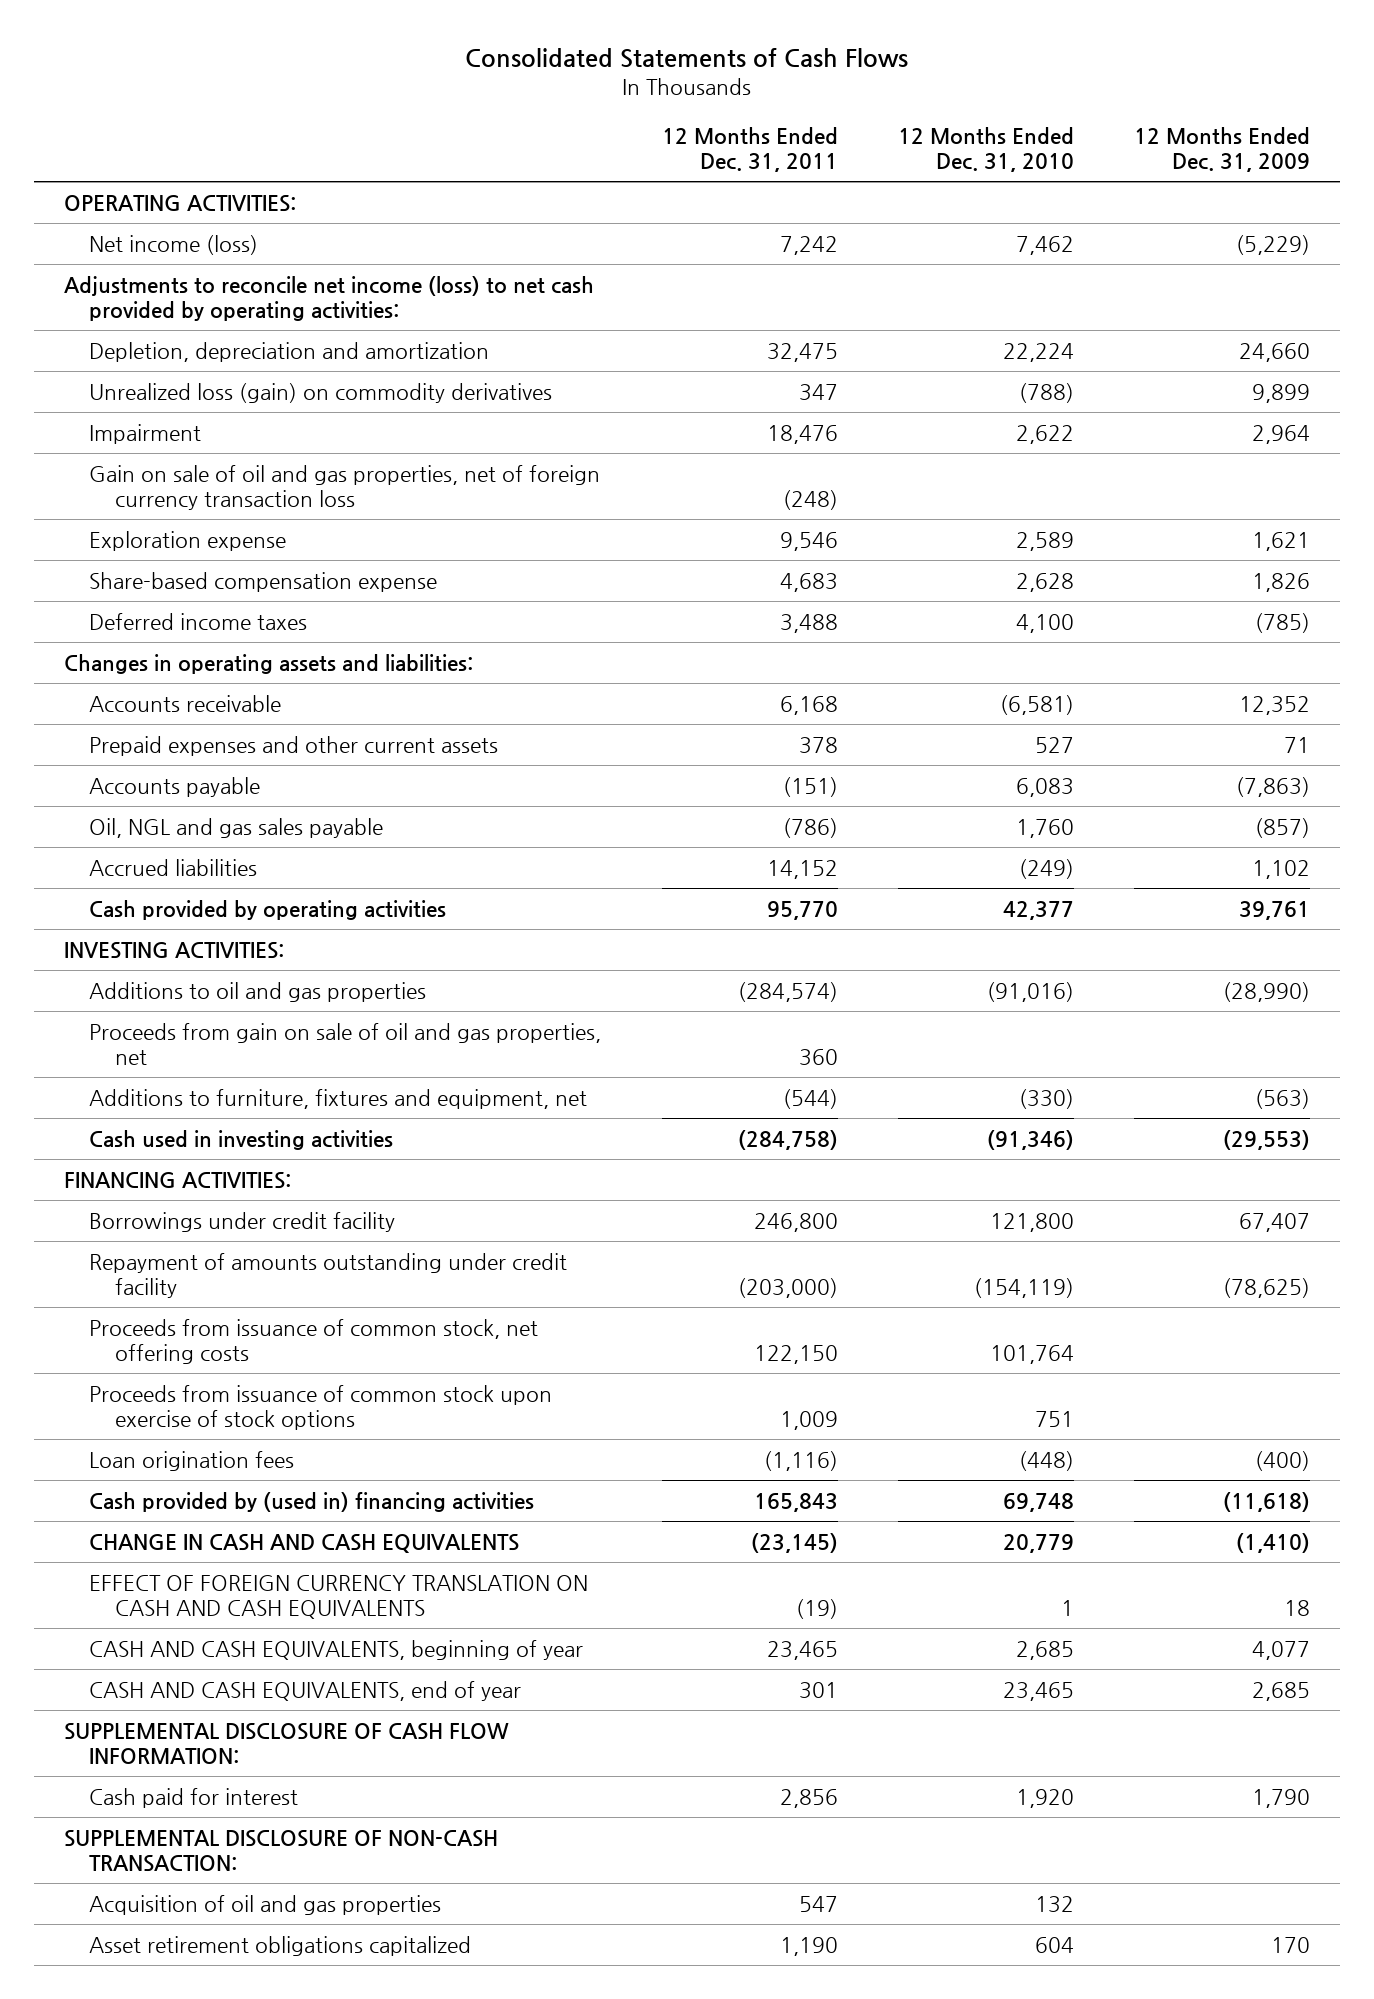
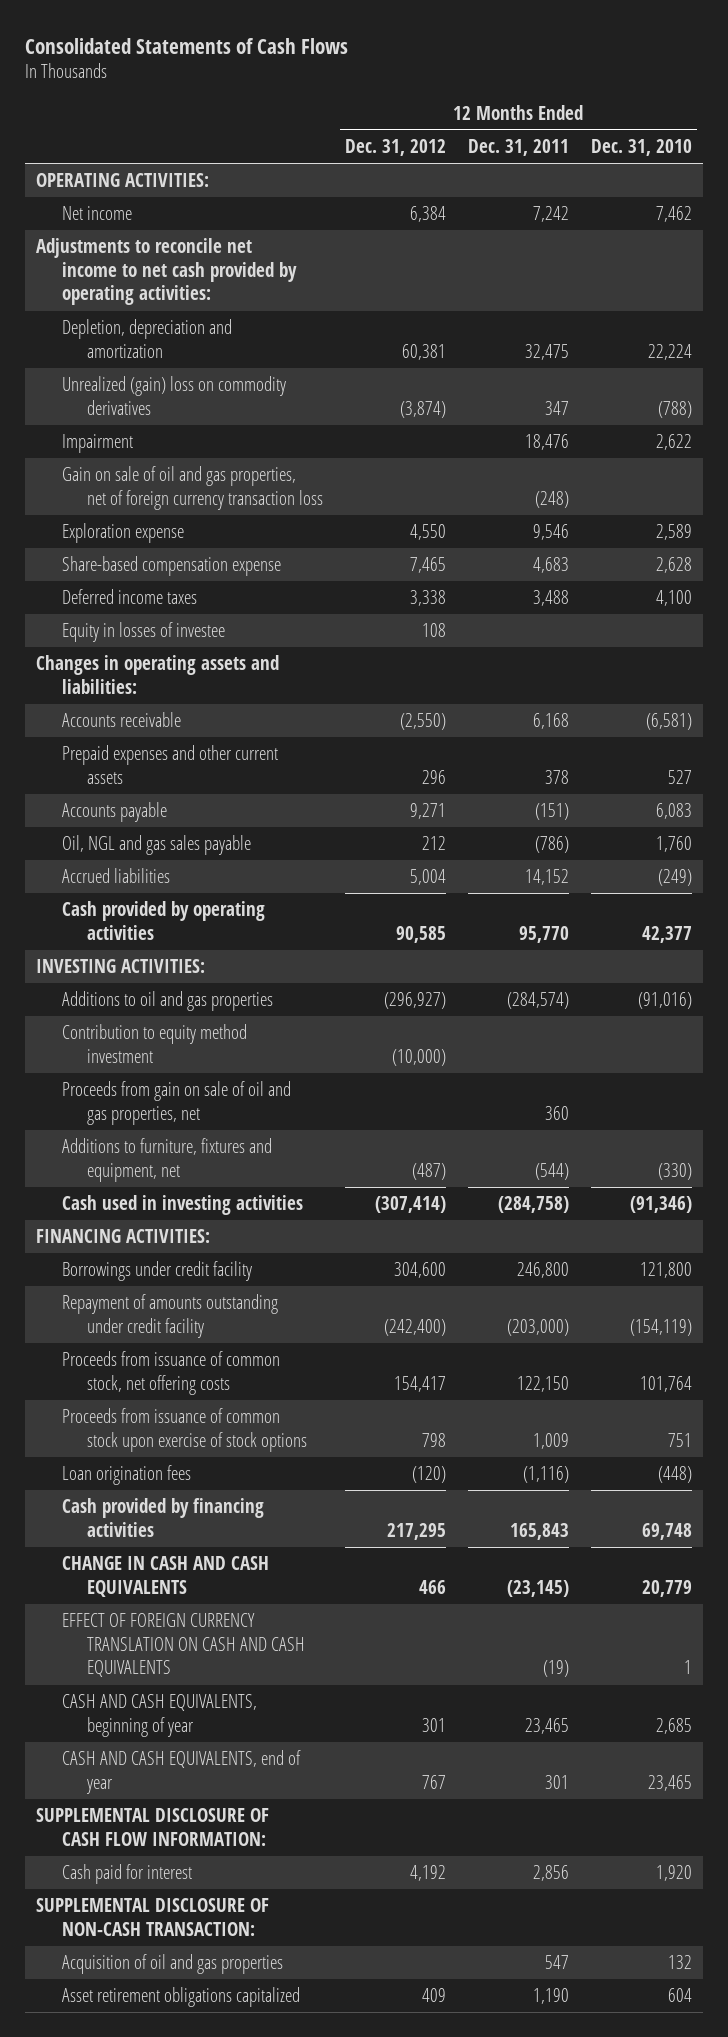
[1133,126,1310,172] 12 Months Ended Dec. 31, 2009 -> none
none -> [345,139,447,157] Dec. 31, 2012
[89,234,259,255] Net income (loss) -> [61,206,132,221] Net income
[64,275,595,321] Adjustments to reconcile net income (loss) to net cash provided by operating activities: -> [36,238,297,306] Adjustments to reconcile net income to net cash provided by operating activities:
[89,382,553,403] Unrealized loss (gain) on commodity derivatives -> [61,376,286,415] Unrealized (gain) loss on commodity derivatives
none -> [61,622,225,643] Equity in losses of investee
none -> [61,1024,247,1063] Contribution to equity method investment
[89,1491,535,1512] Cash provided by (used in) financing activities -> [61,1498,264,1537] Cash provided by financing activities

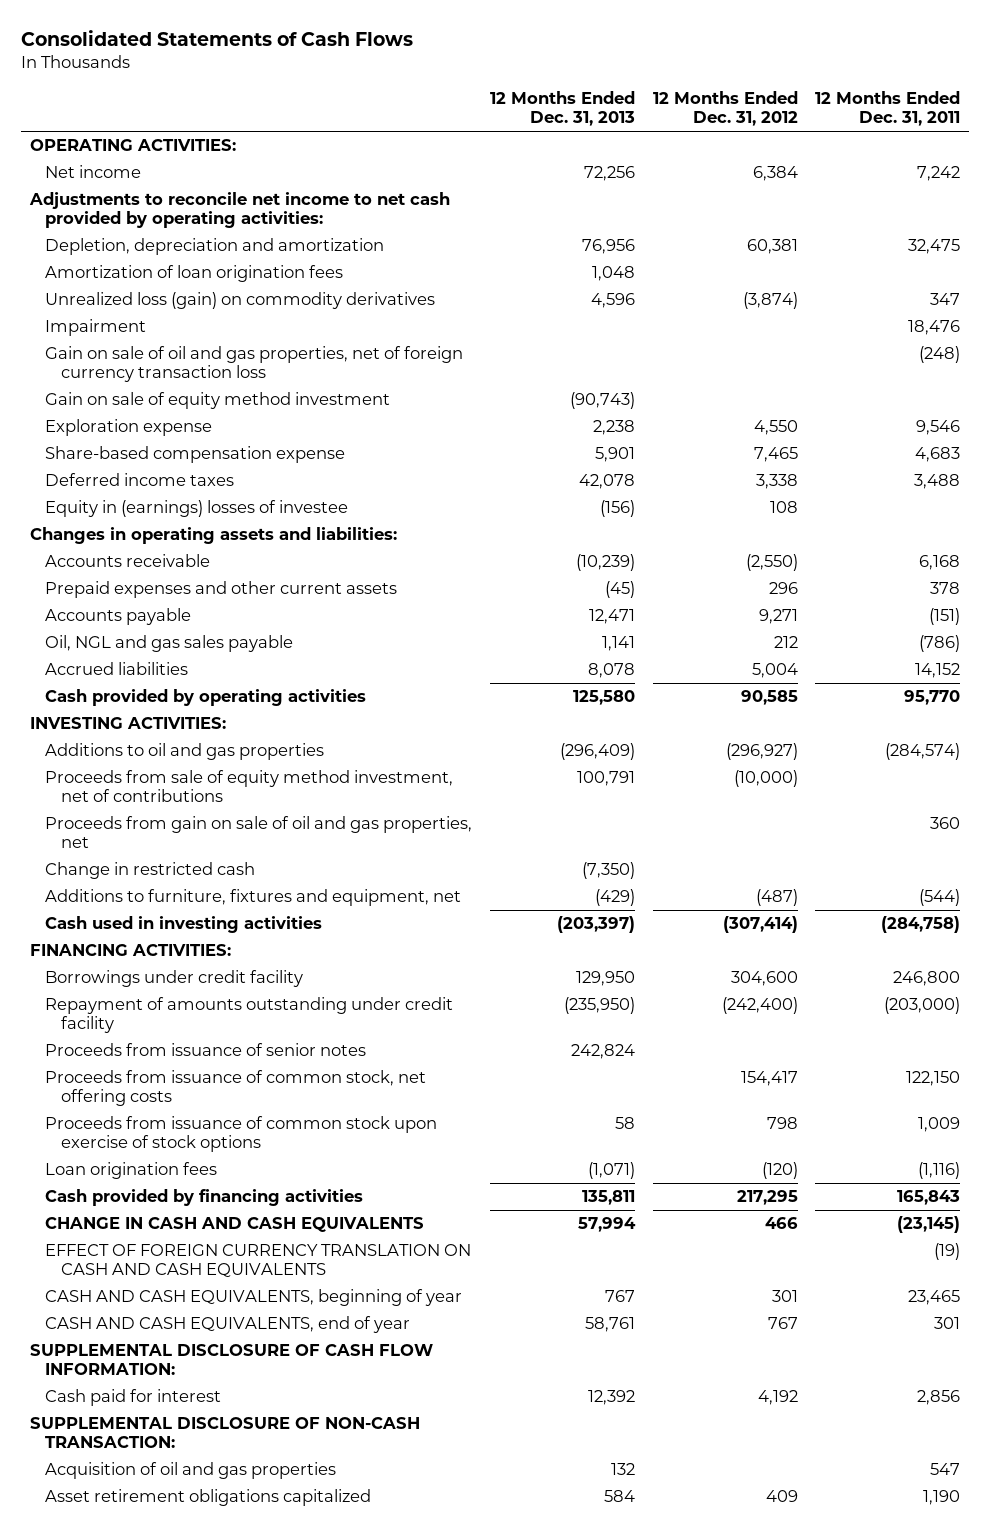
[590,139,692,157] Dec. 31, 2010 -> none
none -> [490,91,636,127] 12 Months Ended Dec. 31, 2013
none -> [45,265,344,283] Amortization of loan origination fees
[61,376,286,415] Unrealized (gain) loss on commodity derivatives -> [45,292,436,310] Unrealized loss (gain) on commodity derivatives
none -> [45,392,391,410] Gain on sale of equity method investment
[61,622,225,643] Equity in losses of investee -> [45,500,349,518] Equity in (earnings) losses of investee
[61,1024,247,1063] Contribution to equity method investment -> [45,770,454,803] Proceeds from sale of equity method investment, net of contributions
none -> [45,862,256,880] Change in restricted cash
none -> [45,1043,367,1057] Proceeds from issuance of senior notes

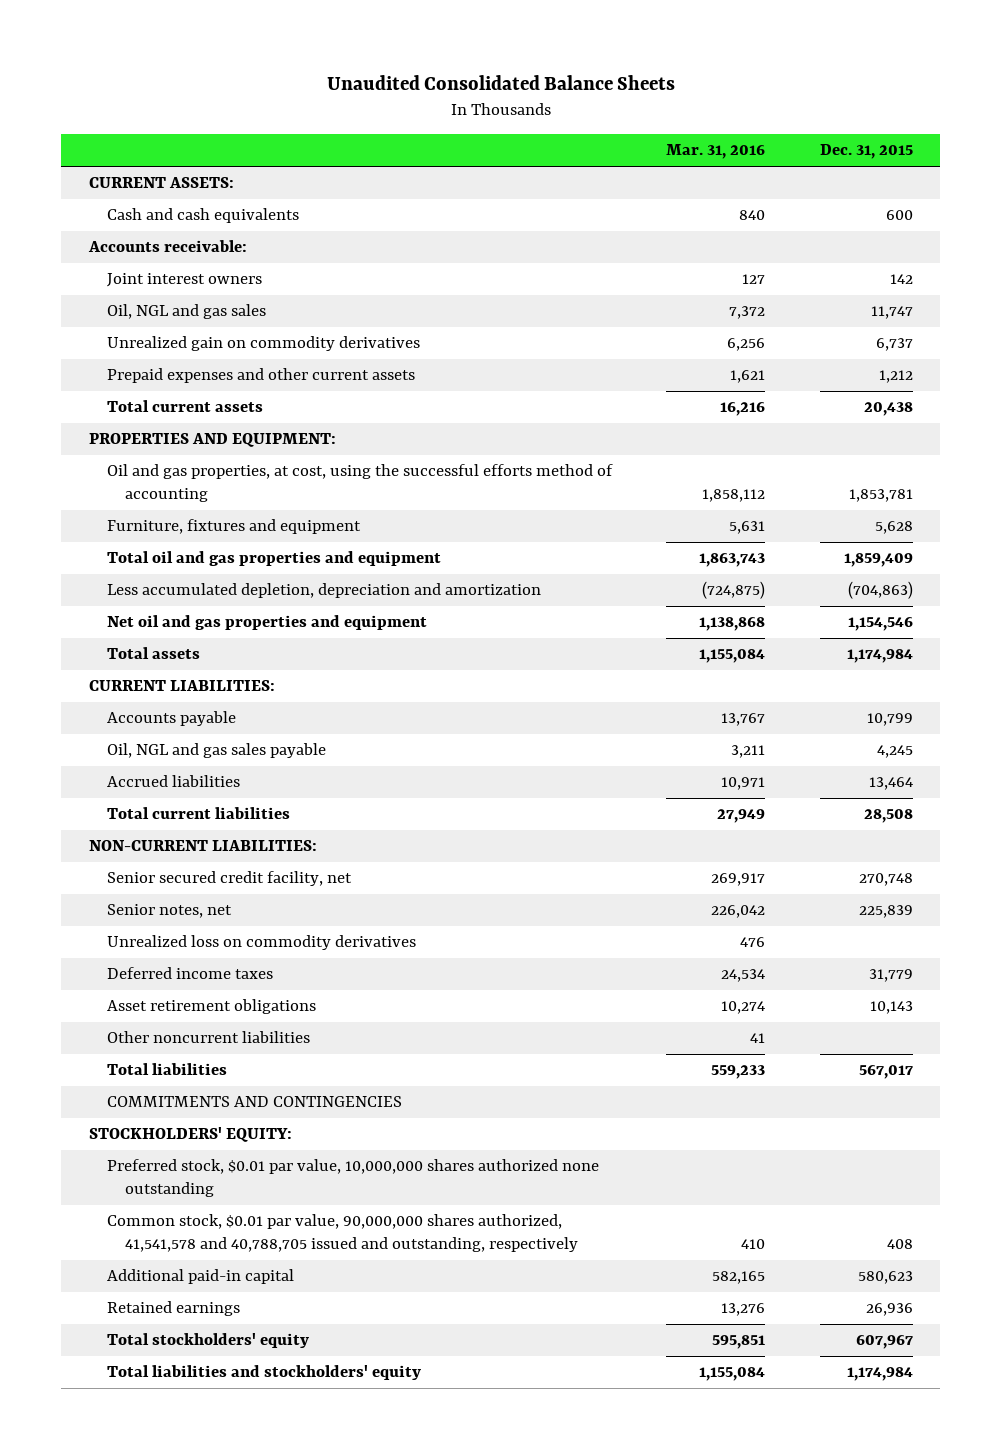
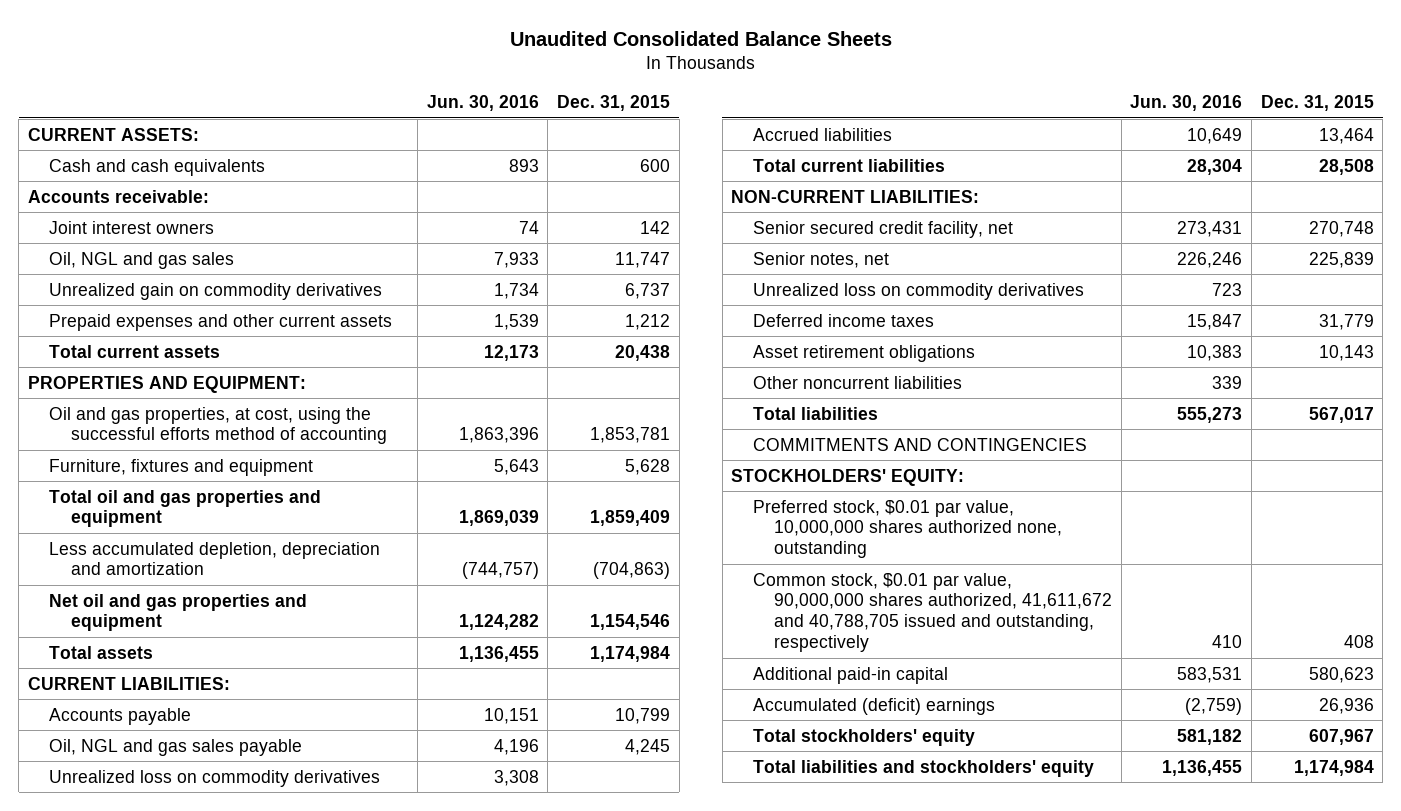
[666,144,766,160] Mar. 31, 2016 -> none
none -> [426,95,539,112] Jun. 30, 2016
none -> [49,769,381,787] Unrealized loss on commodity derivatives
[106,1159,599,1198] Preferred stock, $0.01 par value, 10,000,000 shares authorized none outstanding -> [752,499,1063,559] Preferred stock, $0.01 par value, 10,000,000 shares authorized none, outstanding
[106,1214,578,1253] Common stock, $0.01 par value, 90,000,000 shares authorized, 41,541,578 and 40,788,705 issued and outstanding, respectively -> [752,572,1113,653] Common stock, $0.01 par value, 90,000,000 shares authorized, 41,611,672 and 40,788,705 issued and outstanding, respectively
[106,1301,240,1317] Retained earnings -> [752,697,995,715] Accumulated (deficit) earnings

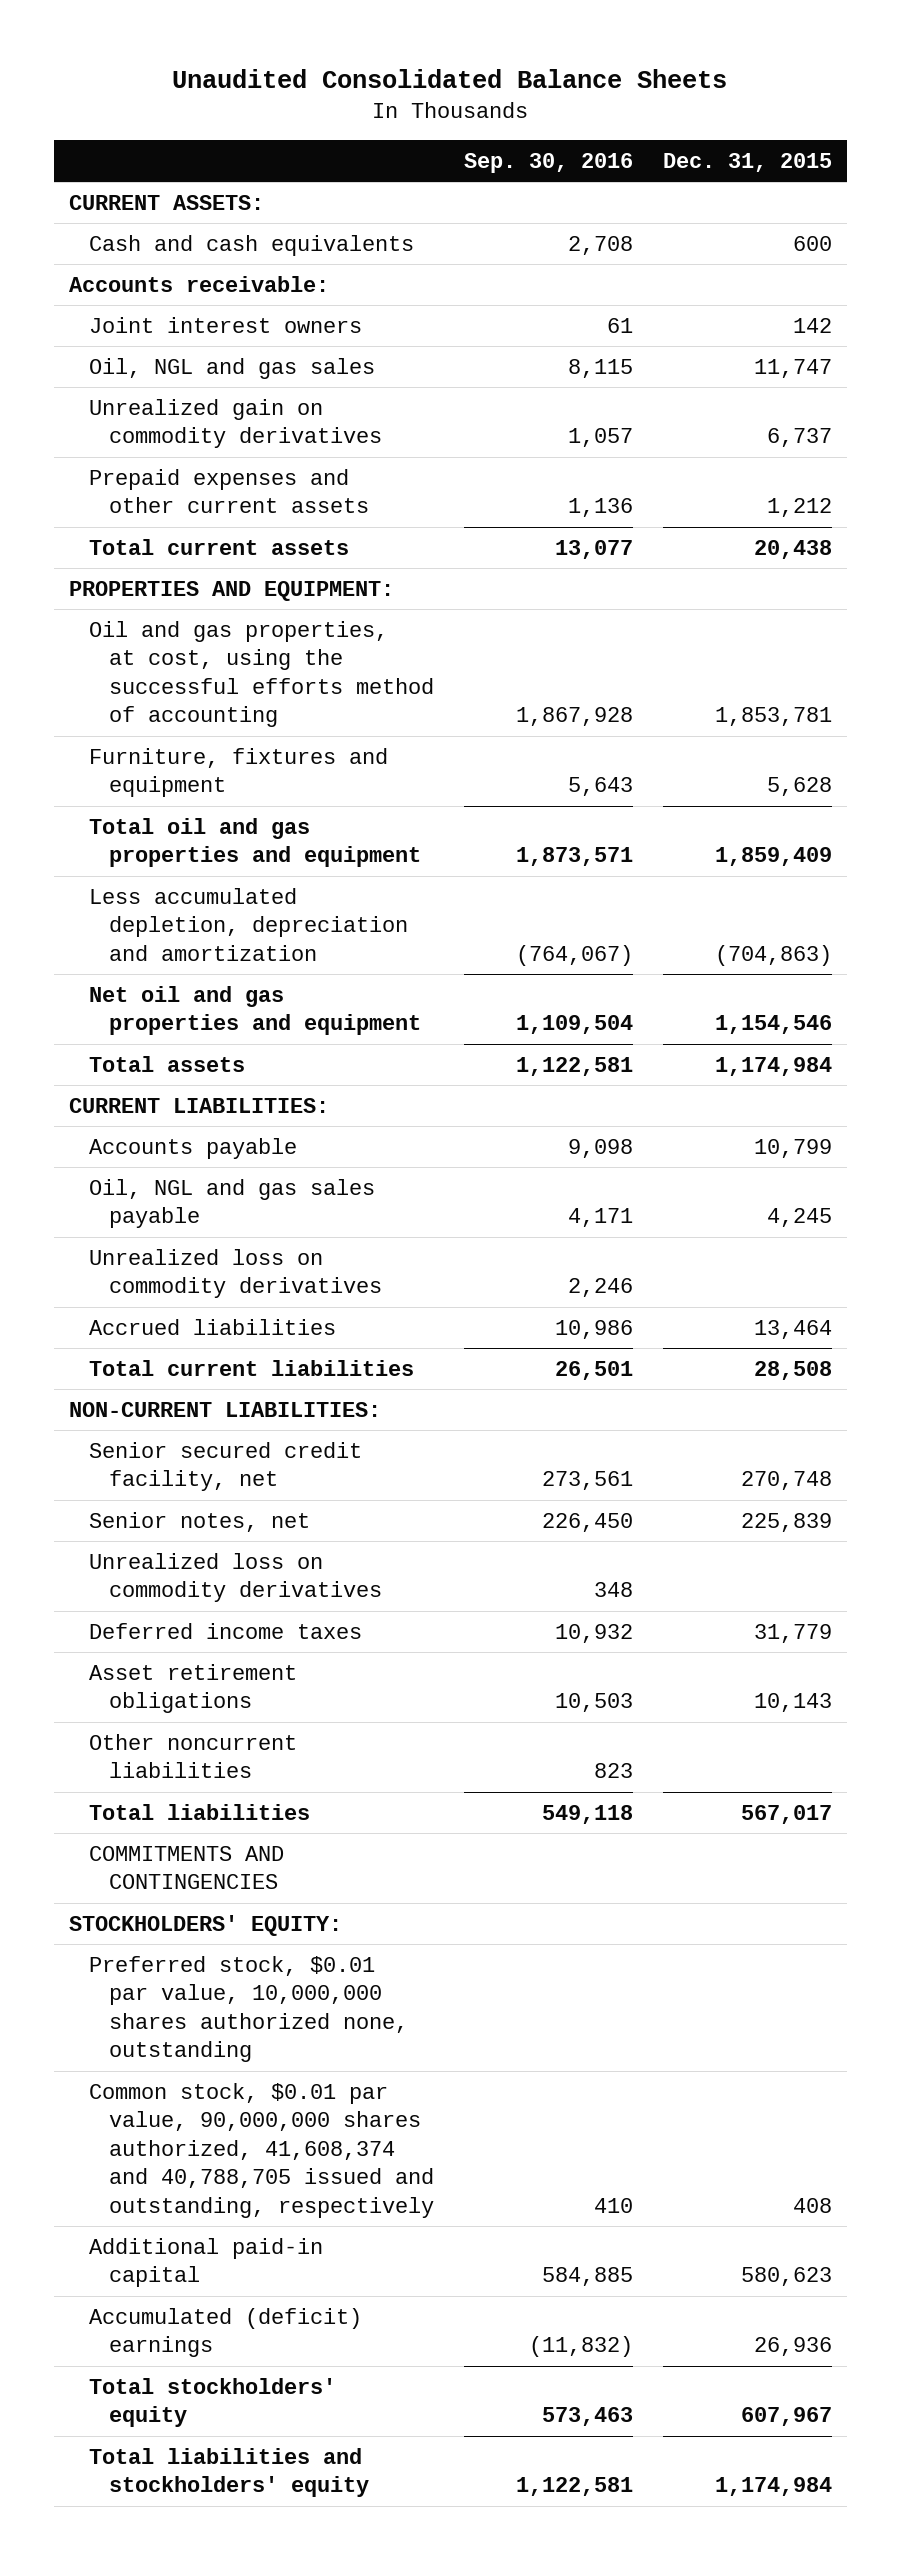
[426,95,539,112] Jun. 30, 2016 -> none
none -> [463,153,633,174] Sep. 30, 2016
[752,572,1113,653] Common stock, $0.01 par value, 90,000,000 shares authorized, 41,611,672 and 40,788,705 issued and outstanding, respectively -> [88,2082,434,2218] Common stock, $0.01 par value, 90,000,000 shares authorized, 41,608,374 and 40,788,705 issued and outstanding, respectively

